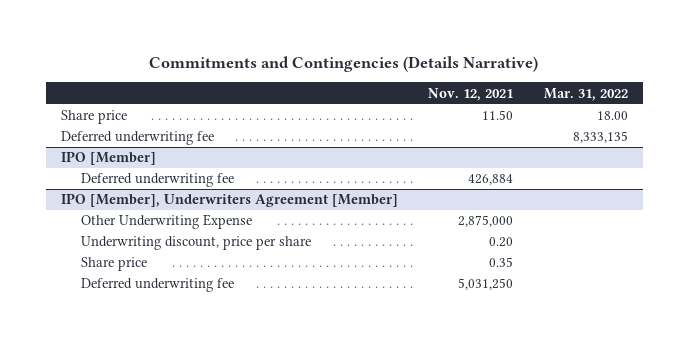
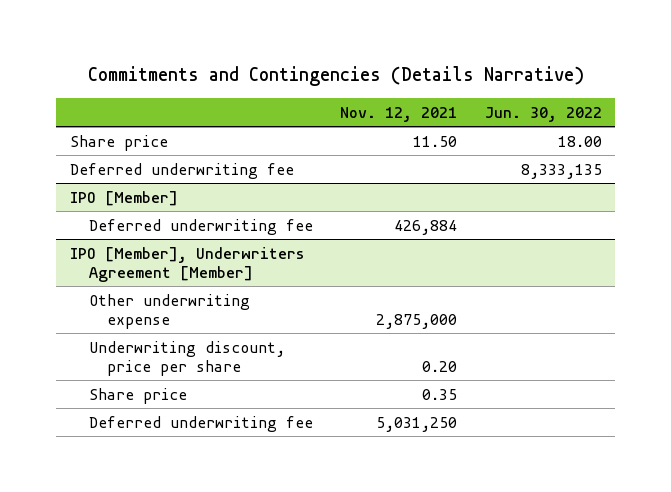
[543,87,628,101] Mar. 31, 2022 -> none
none -> [484,106,602,122] Jun. 30, 2022
[81,214,253,230] Other Underwriting Expense -> [88,293,250,329] Other underwriting expense

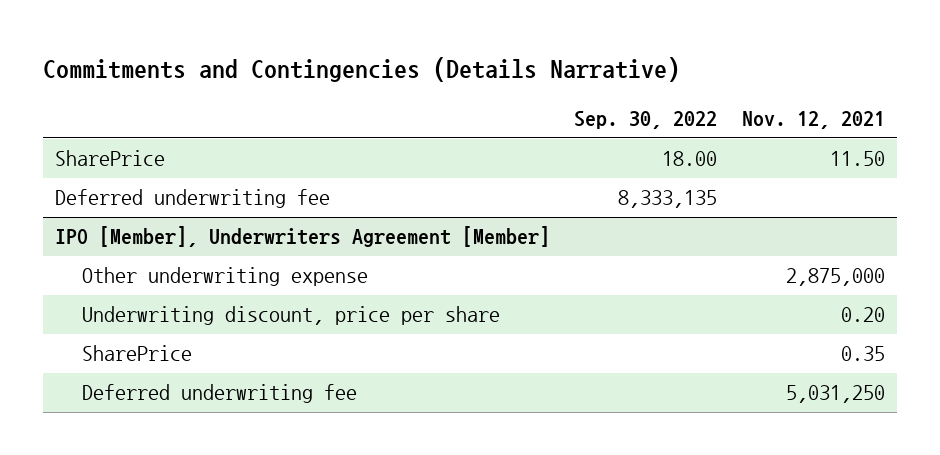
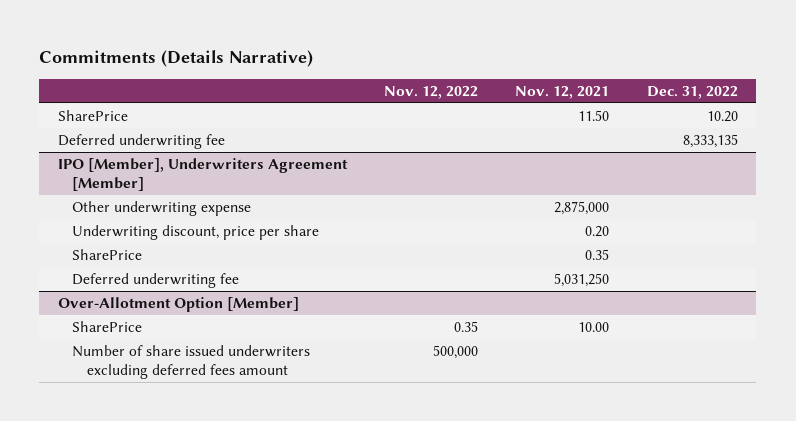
[42,57,680,83] Commitments and Contingencies (Details Narrative) -> [39,50,314,68] Commitments (Details Narrative)
[574,111,718,130] Sep. 30, 2022 -> none
none -> [384,85,479,99] Nov. 12, 2022
none -> [646,85,738,99] Dec. 31, 2022
none -> [57,297,299,313] Over-Allotment Option [Member]
none -> [72,321,143,333] SharePrice
none -> [72,345,311,380] Number of share issued underwriters excluding deferred fees amount

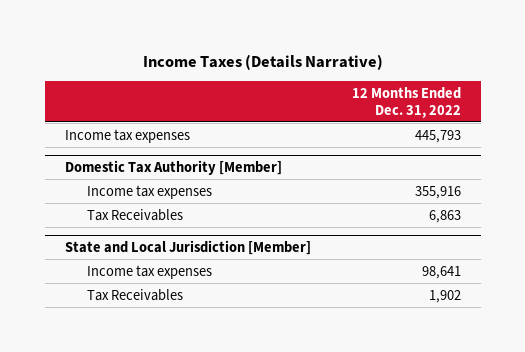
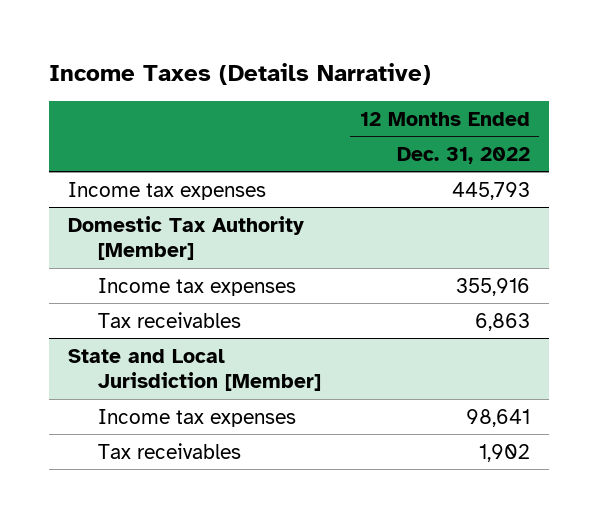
[87,208,184,221] Tax Receivables -> [97,311,241,328] Tax receivables
[87,288,184,301] Tax Receivables -> [97,442,241,459] Tax receivables

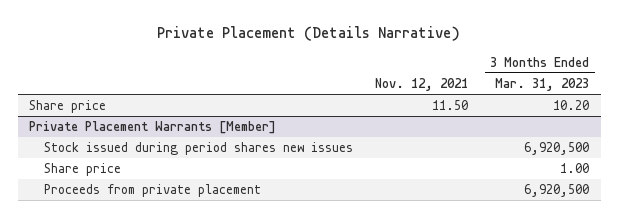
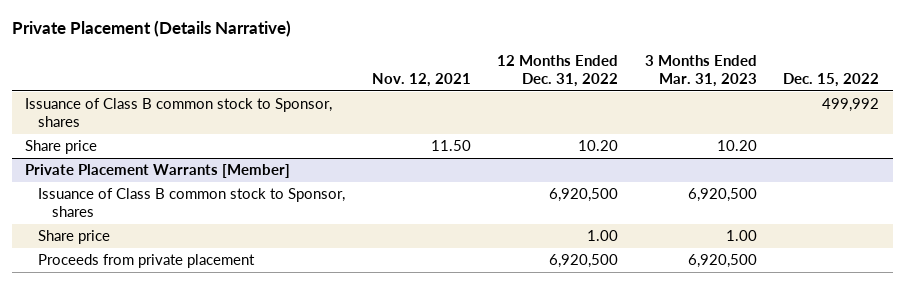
none -> [497,54,619,87] 12 Months Ended Dec. 31, 2022
none -> [783,72,880,87] Dec. 15, 2022
none -> [24,98,332,128] Issuance of Class B common stock to Sponsor, shares
[43,142,353,156] Stock issued during period shares new issues -> [38,188,346,218] Issuance of Class B common stock to Sponsor, shares

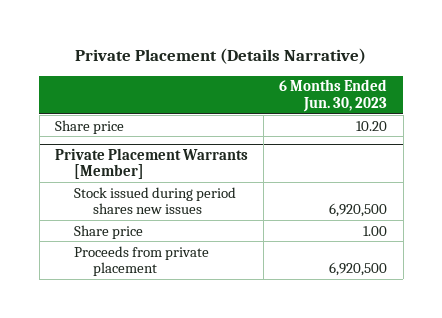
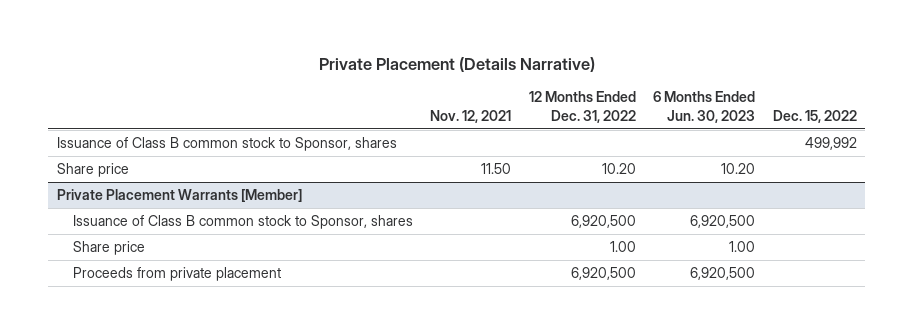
none -> [430,109,512,123] Nov. 12, 2021
none -> [528,91,636,123] 12 Months Ended Dec. 31, 2022
none -> [772,109,857,123] Dec. 15, 2022
none -> [56,137,397,152] Issuance of Class B common stock to Sponsor, shares
[73,186,236,214] Stock issued during period shares new issues -> [72,215,413,230] Issuance of Class B common stock to Sponsor, shares

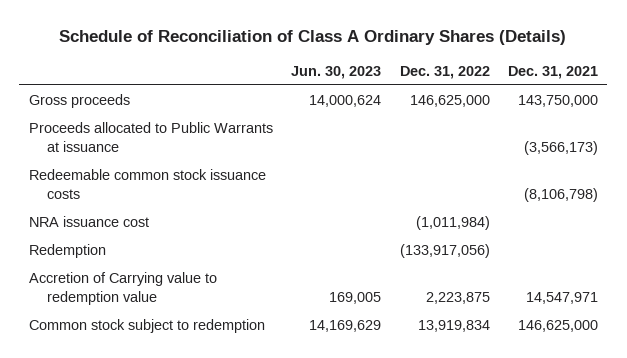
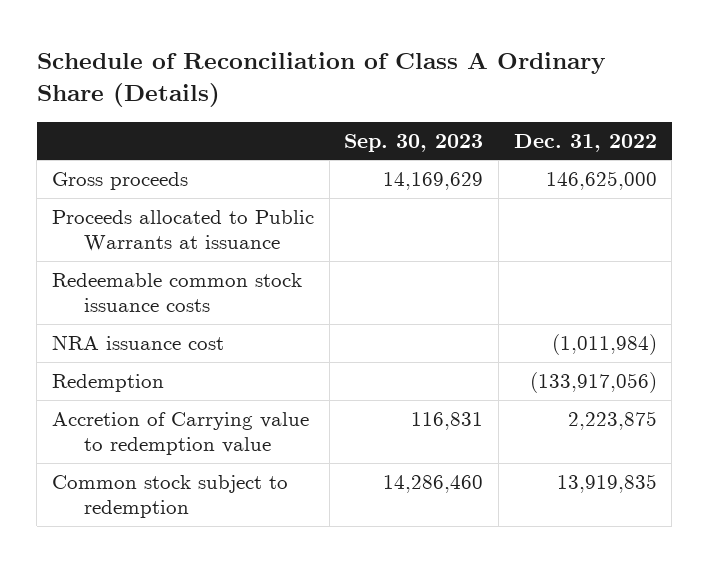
[59,30,567,46] Schedule of Reconciliation of Class A Ordinary Shares (Details) -> [36,51,606,107] Schedule of Reconciliation of Class A Ordinary Share (Details)
[291,65,382,79] Jun. 30, 2023 -> none
[508,65,599,79] Dec. 31, 2021 -> none
none -> [344,133,484,152] Sep. 30, 2023
[417,320,490,333] 13,919,834 -> [556,474,657,494] 13,919,835

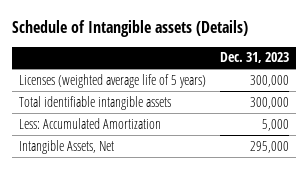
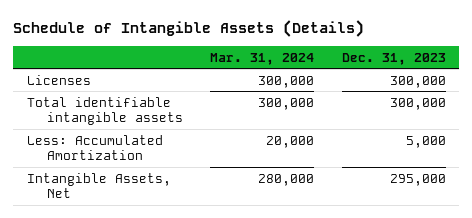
[12,20,249,38] Schedule of Intangible assets (Details) -> [12,19,364,37] Schedule of Intangible Assets (Details)
none -> [210,52,315,65] Mar. 31, 2024
[19,73,207,88] Licenses (weighted average life of 5 years) -> [26,74,91,85] Licenses

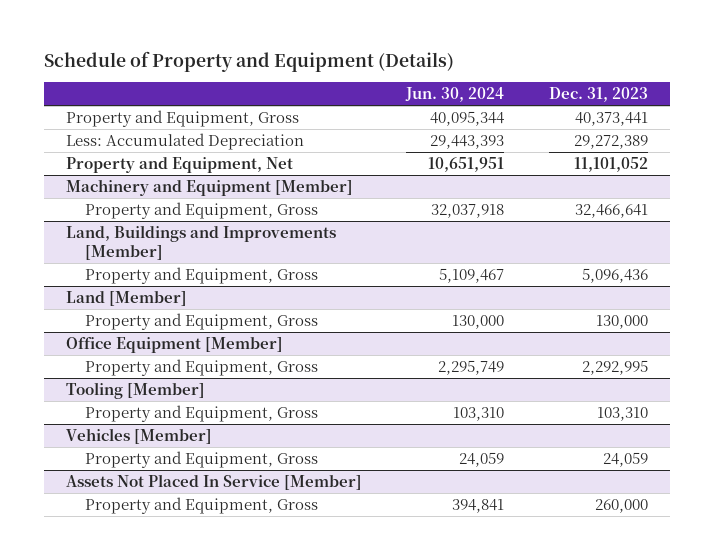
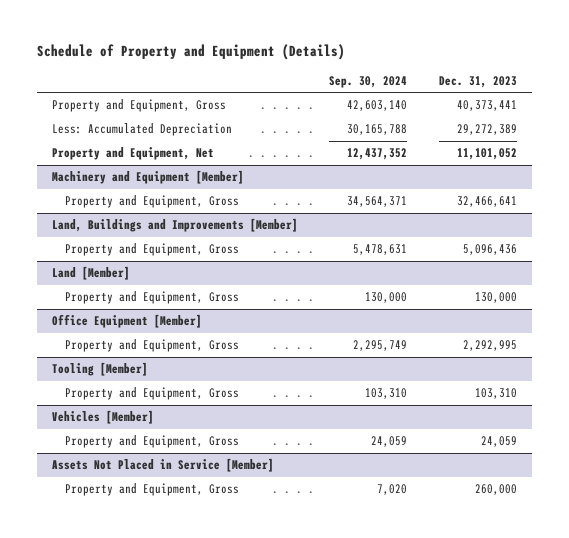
[405,87,505,103] Jun. 30, 2024 -> none
none -> [329,75,408,88] Sep. 30, 2024
[65,474,362,491] Assets Not Placed In Service [Member] -> [52,458,275,473] Assets Not Placed in Service [Member]

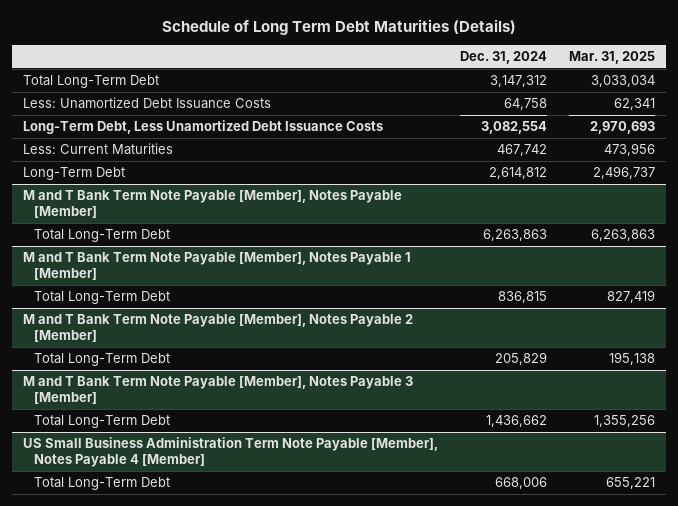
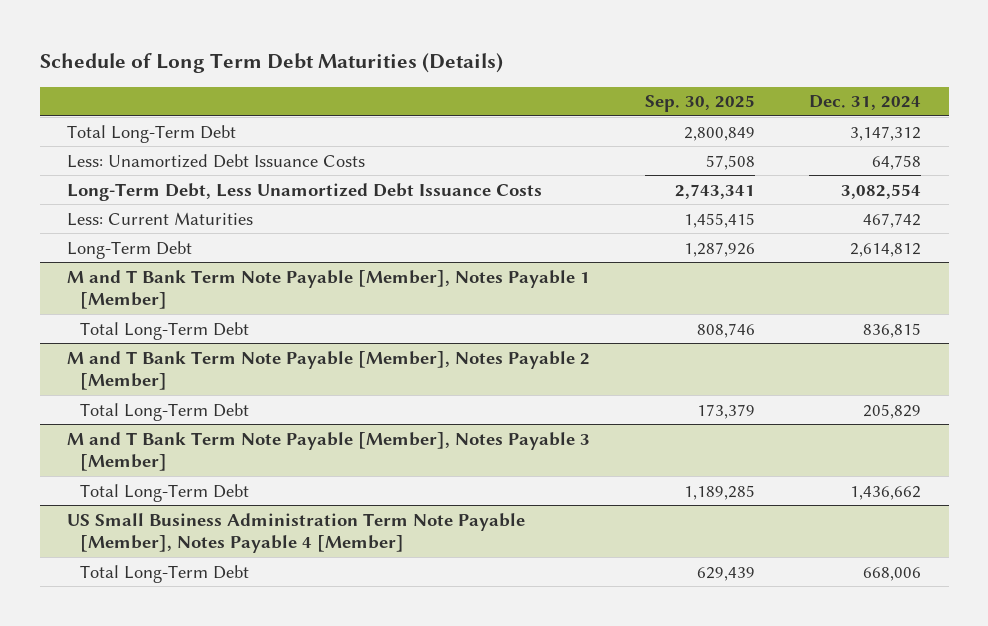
[568,51,655,65] Mar. 31, 2025 -> none
none -> [644,95,755,113] Sep. 30, 2025
[23,189,403,219] M and T Bank Term Note Payable [Member], Notes Payable [Member] -> none
[34,228,171,242] Total Long-Term Debt -> none

